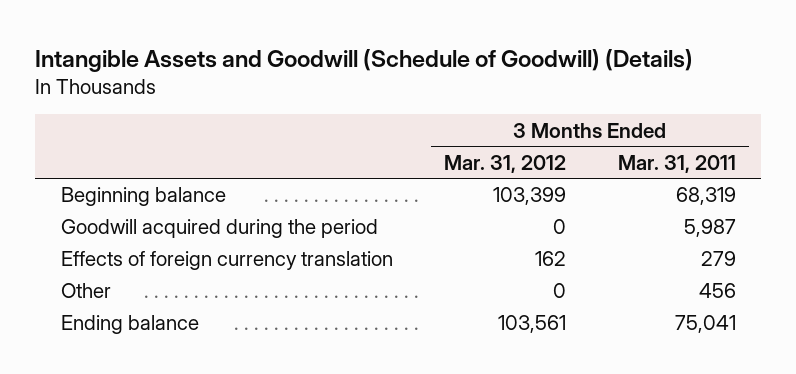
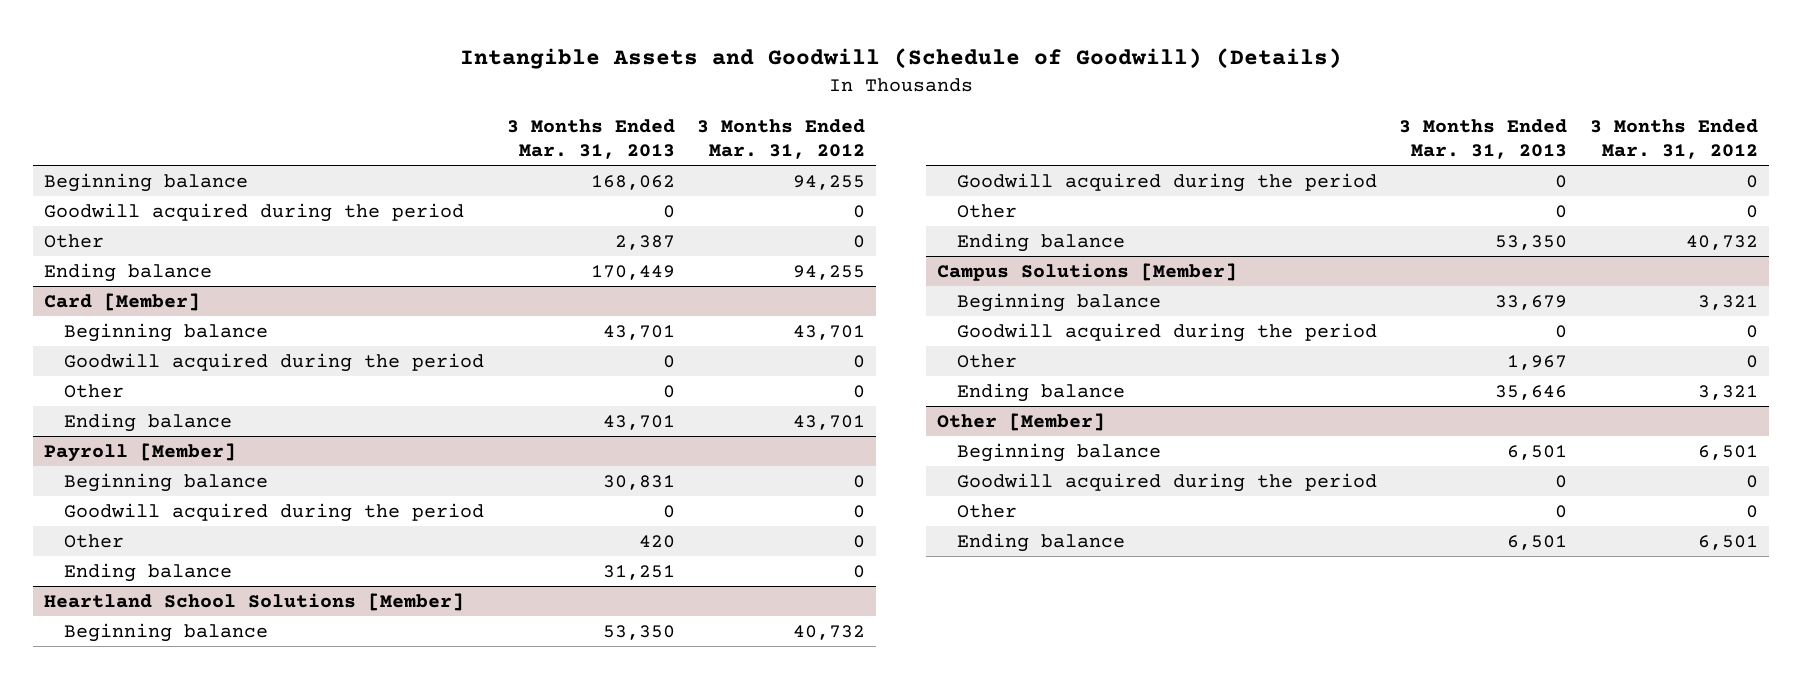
[617,154,736,173] Mar. 31, 2011 -> none
none -> [506,119,675,160] 3 Months Ended Mar. 31, 2013
[493,187,567,206] 103,399 -> [792,174,865,190] 94,255
[60,251,393,271] Effects of foreign currency translation -> none
[498,315,567,334] 103,561 -> [792,264,865,280] 94,255
none -> [44,292,201,311] Card [Member]
none -> [64,322,269,342] Beginning balance
none -> [64,352,485,372] Goodwill acquired during the period
none -> [64,383,125,398] Other
none -> [64,412,233,432] Ending balance
none -> [44,442,237,462] Payroll [Member]
none -> [64,472,269,492] Beginning balance
none -> [64,502,485,522] Goodwill acquired during the period
none -> [64,533,125,548] Other
none -> [64,562,233,582] Ending balance
none -> [44,592,465,611] Heartland School Solutions [Member]
none -> [64,622,269,642] Beginning balance
none -> [957,172,1378,192] Goodwill acquired during the period
none -> [957,203,1018,218] Other
none -> [957,232,1126,252] Ending balance
none -> [937,262,1238,281] Campus Solutions [Member]
none -> [957,292,1162,312] Beginning balance
none -> [957,322,1378,342] Goodwill acquired during the period
none -> [957,353,1018,368] Other
none -> [957,382,1126,402] Ending balance
none -> [937,412,1106,431] Other [Member]
none -> [957,442,1162,462] Beginning balance
none -> [957,472,1378,492] Goodwill acquired during the period
none -> [957,503,1018,518] Other
none -> [957,532,1126,552] Ending balance

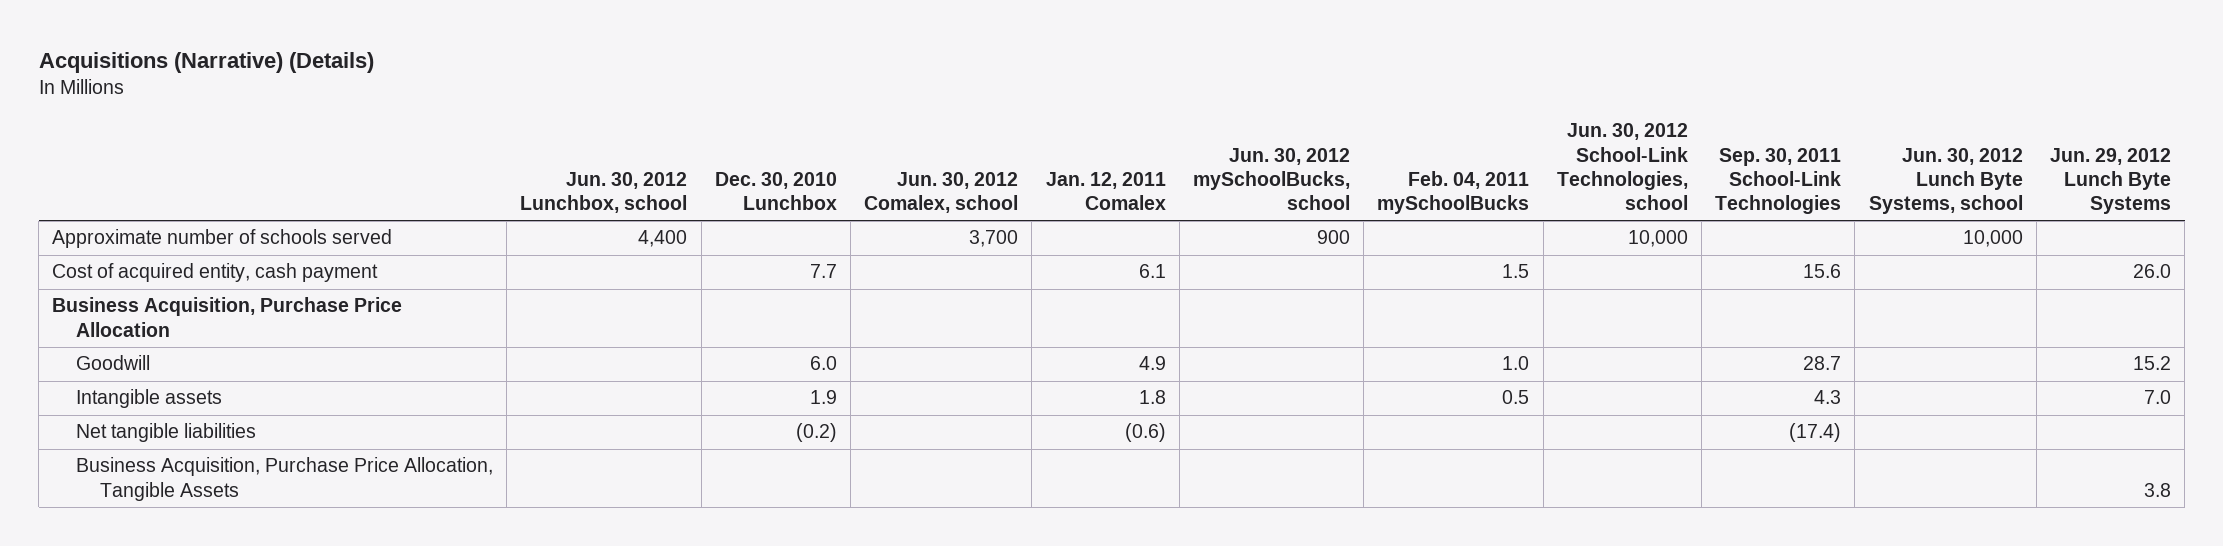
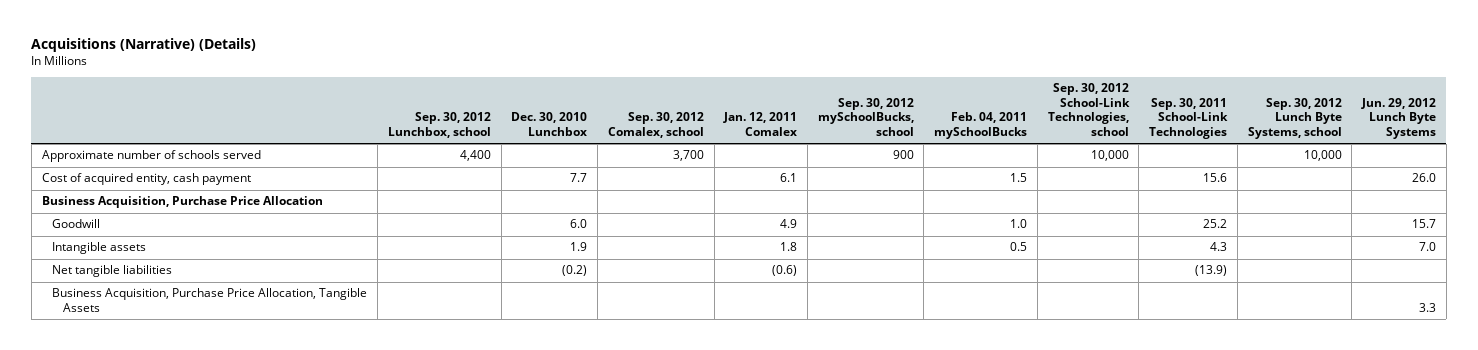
[520,171,688,214] Jun. 30, 2012 Lunchbox, school -> none
[864,171,1019,214] Jun. 30, 2012 Comalex, school -> none
[1192,147,1350,211] Jun. 30, 2012 mySchoolBucks, school -> none
[1556,123,1688,211] Jun. 30, 2012 School-Link Technologies, school -> none
[1868,147,2023,215] Jun. 30, 2012 Lunch Byte Systems, school -> none
none -> [387,112,491,138] Sep. 30, 2012 Lunchbox, school
none -> [607,112,704,138] Sep. 30, 2012 Comalex, school
none -> [817,97,914,136] Sep. 30, 2012 mySchoolBucks, school
none -> [1047,83,1130,136] Sep. 30, 2012 School-Link Technologies, school
none -> [1247,97,1342,139] Sep. 30, 2012 Lunch Byte Systems, school
[1803,356,1842,371] 28.7 -> [1203,219,1228,229] 25.2
[2132,356,2171,371] 15.2 -> [1412,219,1437,229] 15.7
[1789,423,1842,443] (17.4) -> [1195,265,1228,277] (13.9)
[2143,482,2171,497] 3.8 -> [1419,302,1437,312] 3.3

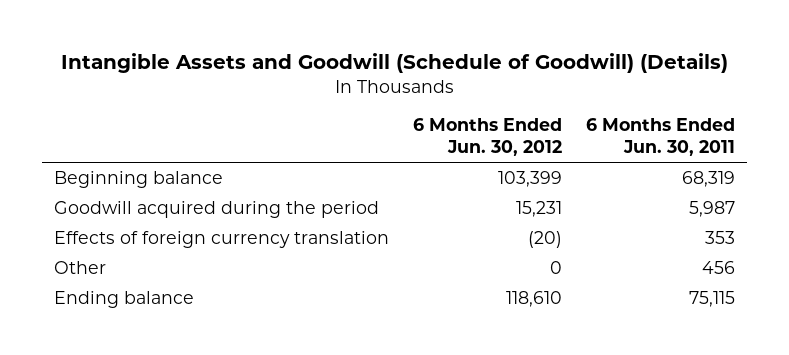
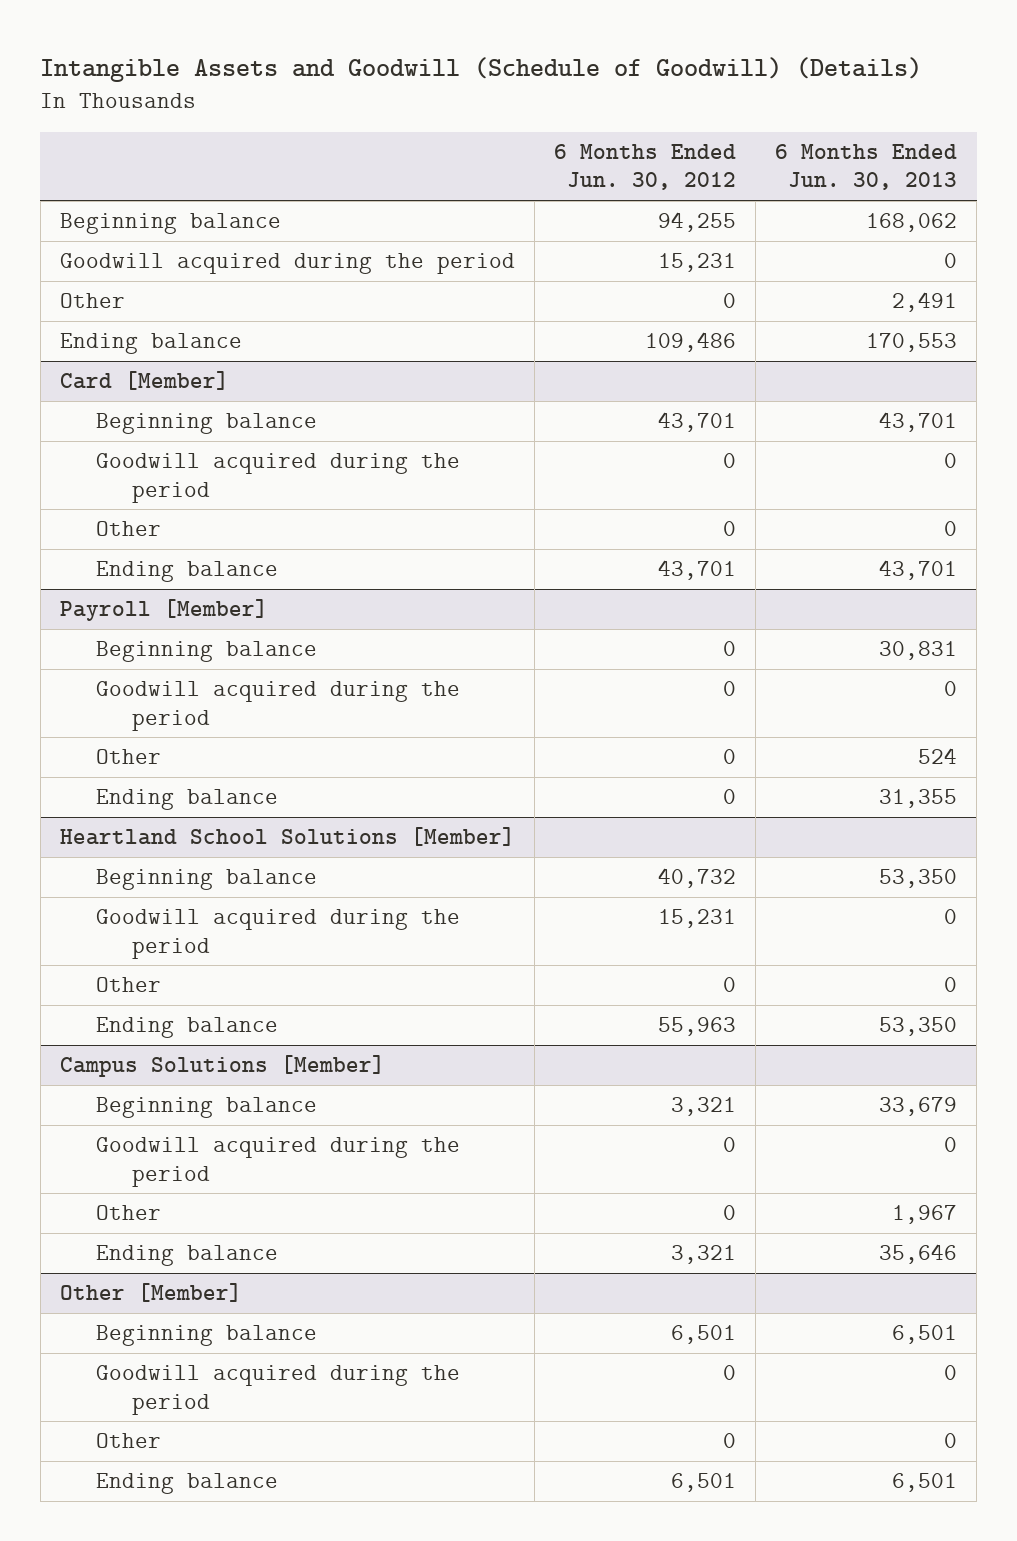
[585,118,735,157] 6 Months Ended Jun. 30, 2011 -> none
none -> [775,143,958,191] 6 Months Ended Jun. 30, 2013
[498,171,563,188] 103,399 -> [657,212,736,233] 94,255
[54,231,390,249] Effects of foreign currency translation -> none
[506,291,563,308] 118,610 -> [644,332,736,353] 109,486
none -> [59,371,229,391] Card [Member]
none -> [96,413,318,435] Beginning balance
none -> [96,453,461,503] Goodwill acquired during the period
none -> [96,521,162,537] Other
none -> [96,561,279,583] Ending balance
none -> [59,599,268,622] Payroll [Member]
none -> [96,641,318,663] Beginning balance
none -> [96,681,461,731] Goodwill acquired during the period
none -> [96,749,162,765] Other
none -> [96,789,279,811] Ending balance
none -> [59,827,515,847] Heartland School Solutions [Member]
none -> [96,869,318,891] Beginning balance
none -> [96,909,461,959] Goodwill acquired during the period
none -> [96,977,162,993] Other
none -> [96,1017,279,1039] Ending balance
none -> [59,1055,385,1078] Campus Solutions [Member]
none -> [96,1097,318,1119] Beginning balance
none -> [96,1137,461,1187] Goodwill acquired during the period
none -> [96,1205,162,1221] Other
none -> [96,1245,279,1267] Ending balance
none -> [59,1283,242,1303] Other [Member]
none -> [96,1325,318,1347] Beginning balance
none -> [96,1365,461,1415] Goodwill acquired during the period
none -> [96,1433,162,1449] Other
none -> [96,1473,279,1495] Ending balance

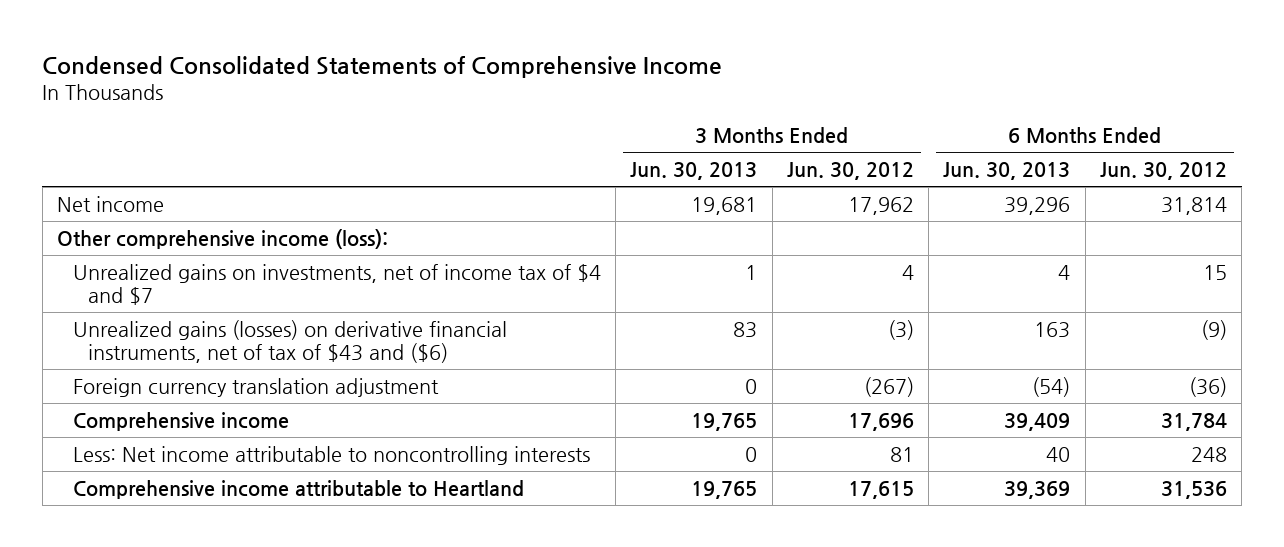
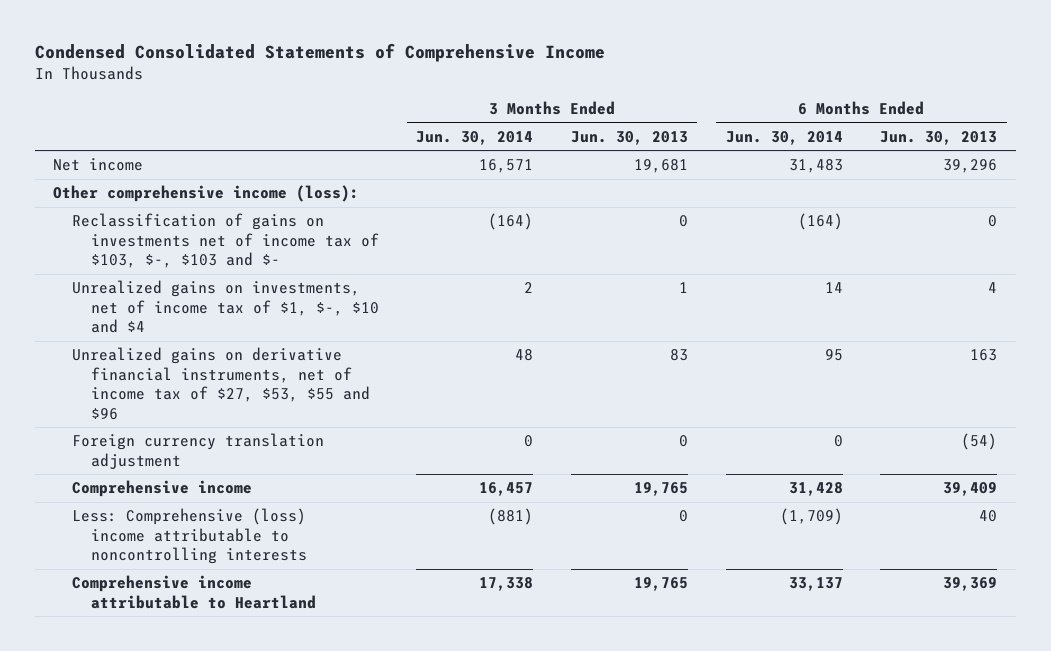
[786,162,914,181] Jun. 30, 2012 -> none
[1100,162,1228,181] Jun. 30, 2012 -> none
none -> [416,130,534,145] Jun. 30, 2014
none -> [725,130,843,145] Jun. 30, 2014
none -> [72,213,379,269] Reclassification of gains on investments net of income tax of $103, $-, $103 and $-
[72,263,601,306] Unrealized gains on investments, net of income tax of $4 and $7 -> [72,280,379,334] Unrealized gains on investments, net of income tax of $1, $-, $10 and $4
[72,319,507,364] Unrealized gains (losses) on derivative financial instruments, net of tax of $43 and ($6) -> [72,347,370,420] Unrealized gains on derivative financial instruments, net of income tax of $27, $53, $55 and $96
[72,445,590,465] Less: Net income attributable to noncontrolling interests -> [72,508,307,565] Less: Comprehensive (loss) income attributable to noncontrolling interests

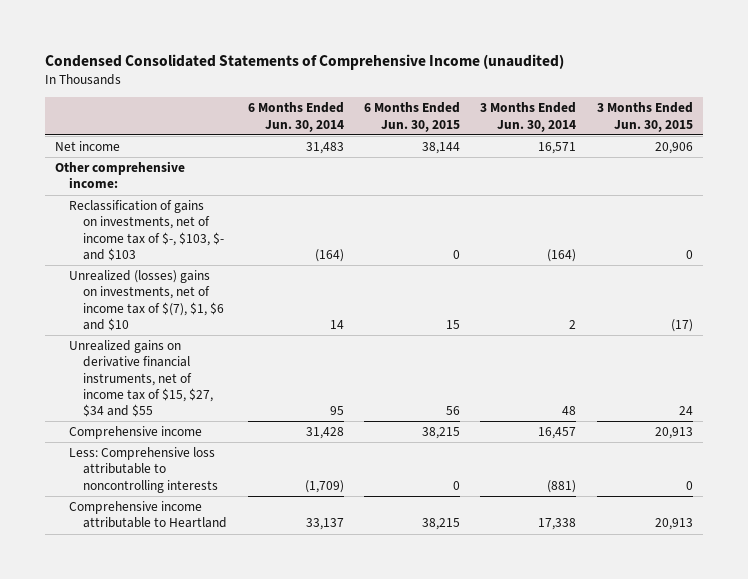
[34,43,605,63] Condensed Consolidated Statements of Comprehensive Income -> [44,53,564,70] Condensed Consolidated Statements of Comprehensive Income (unaudited)
[571,130,689,145] Jun. 30, 2013 -> none
[880,130,998,145] Jun. 30, 2013 -> none
none -> [363,102,460,132] 6 Months Ended Jun. 30, 2015
none -> [596,102,693,132] 3 Months Ended Jun. 30, 2015
[72,433,325,469] Foreign currency translation adjustment -> none
[53,185,360,203] Other comprehensive income (loss): -> [55,161,186,189] Other comprehensive income:
[72,213,379,269] Reclassification of gains on investments net of income tax of $103, $-, $103 and $- -> [69,200,225,261] Reclassification of gains on investments, net of income tax of $-, $103, $- and $103
[72,280,379,334] Unrealized gains on investments, net of income tax of $1, $-, $10 and $4 -> [69,270,225,331] Unrealized (losses) gains on investments, net of income tax of $(7), $1, $6 and $10
[72,347,370,420] Unrealized gains on derivative financial instruments, net of income tax of $27, $53, $55 and $96 -> [69,340,214,418] Unrealized gains on derivative financial instruments, net of income tax of $15, $27, $34 and $55
[72,508,307,565] Less: Comprehensive (loss) income attributable to noncontrolling interests -> [69,447,219,493] Less: Comprehensive loss attributable to noncontrolling interests

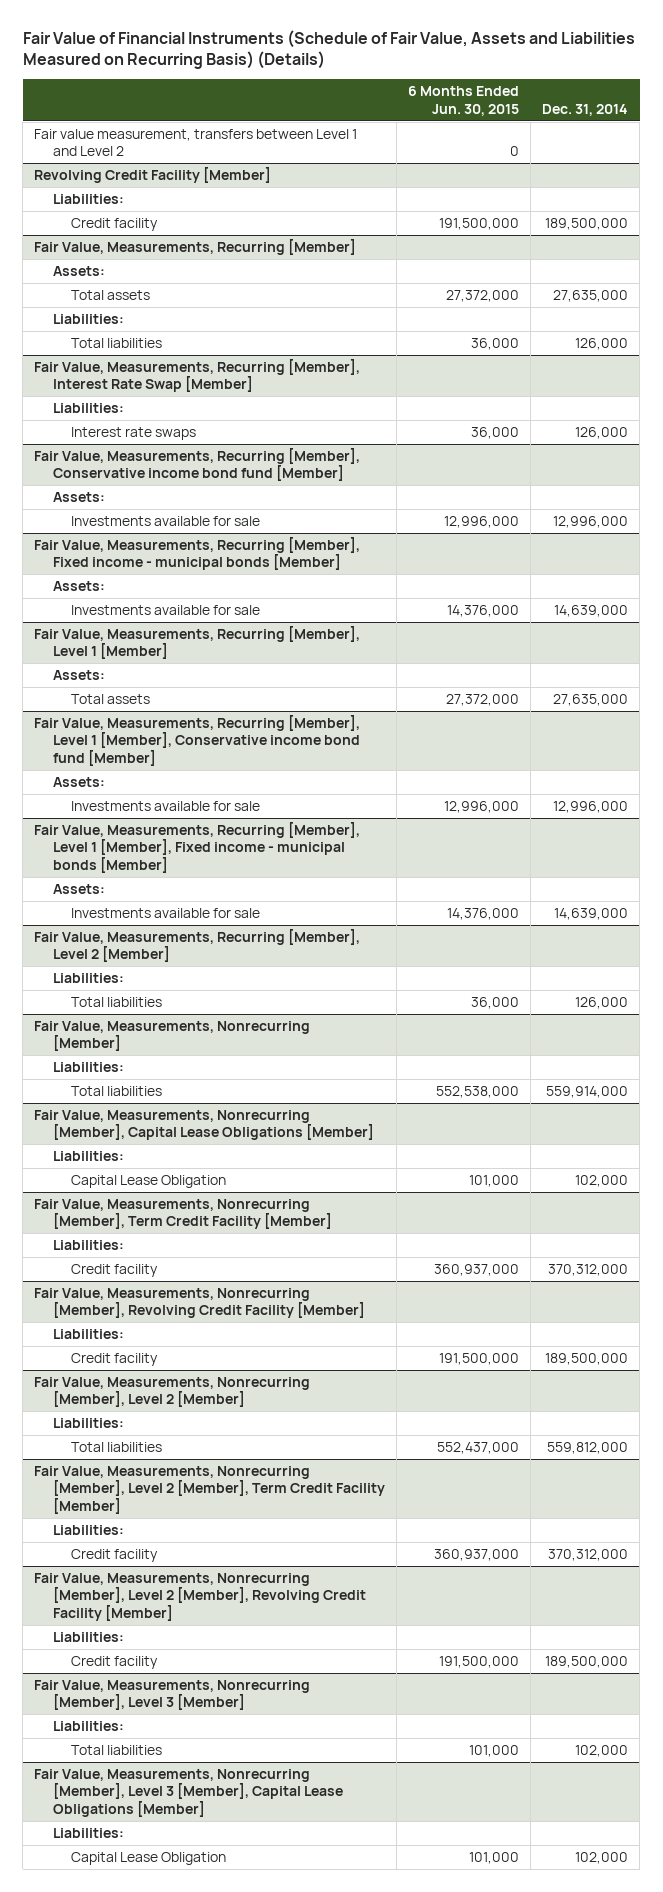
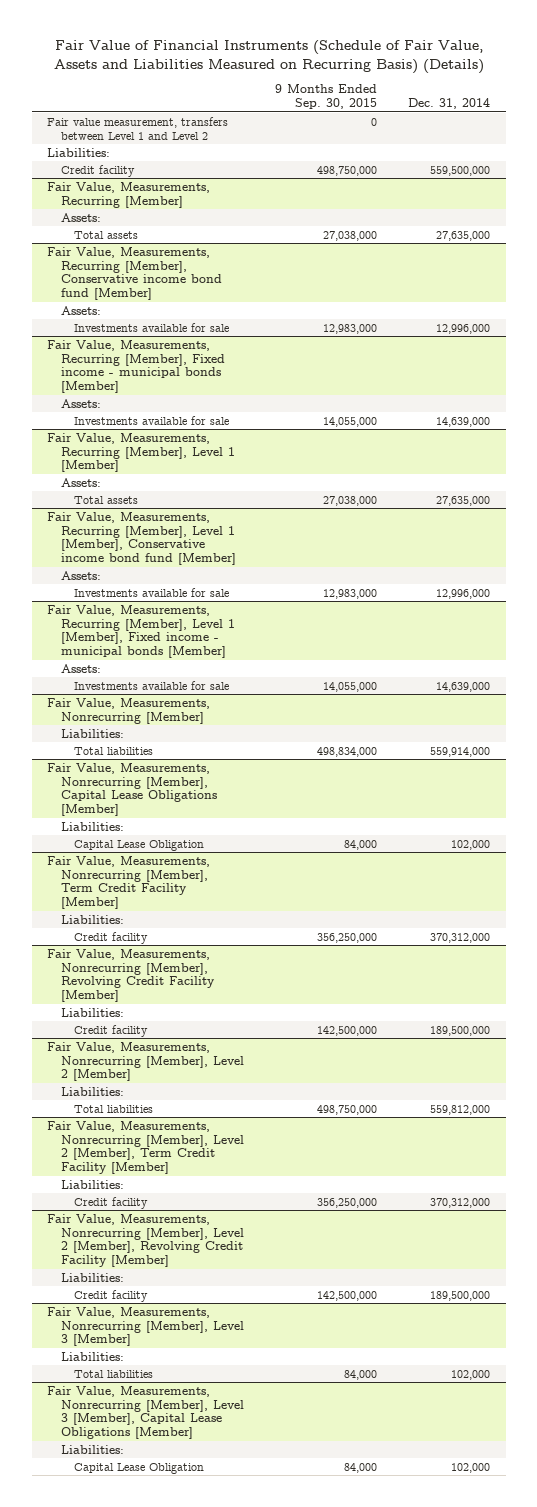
[408,86,520,116] 6 Months Ended Jun. 30, 2015 -> none
none -> [274,84,377,110] 9 Months Ended Sep. 30, 2015
[34,167,272,184] Revolving Credit Facility [Member] -> none
[545,218,629,231] 189,500,000 -> [429,165,490,176] 559,500,000
[52,314,124,325] Liabilities: -> none
[71,338,163,349] Total liabilities -> none
[34,359,361,393] Fair Value, Measurements, Recurring [Member], Interest Rate Swap [Member] -> none
[52,403,124,414] Liabilities: -> none
[71,427,197,441] Interest rate swaps -> none
[34,929,361,963] Fair Value, Measurements, Recurring [Member], Level 2 [Member] -> none
[52,973,124,984] Liabilities: -> none
[71,997,163,1008] Total liabilities -> none

